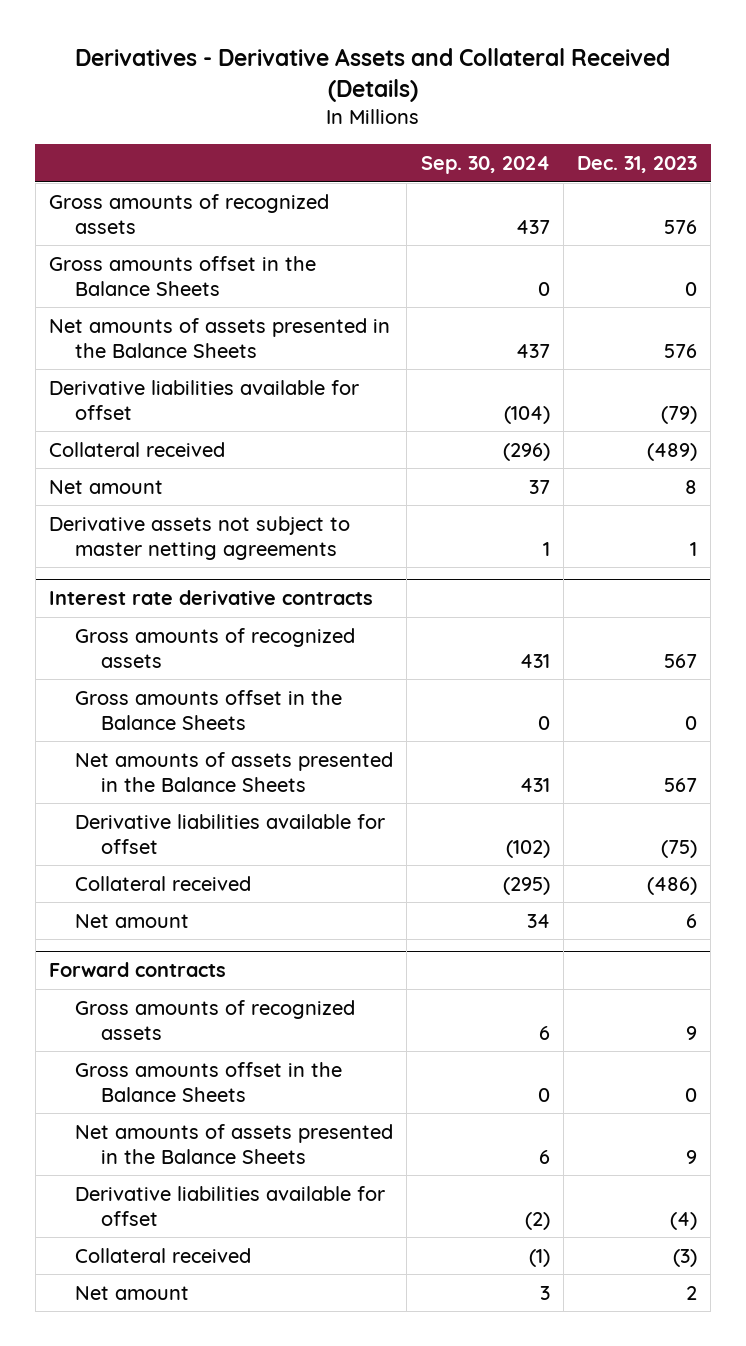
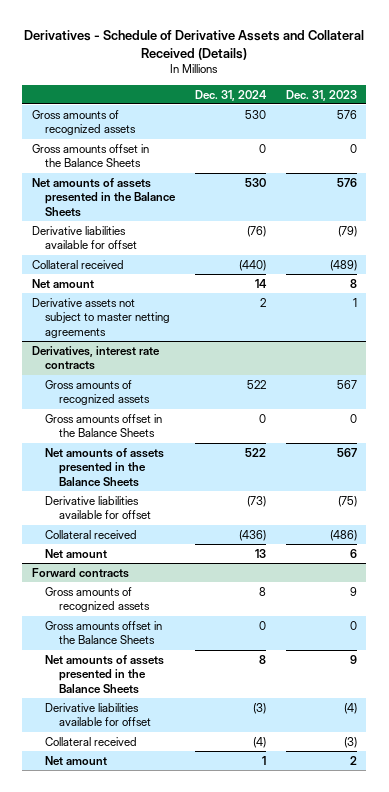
[75,48,671,103] Derivatives - Derivative Assets and Collateral Received (Details) -> [24,30,365,60] Derivatives - Schedule of Derivative Assets and Collateral Received (Details)
[420,155,550,174] Sep. 30, 2024 -> none
none -> [195,89,268,101] Dec. 31, 2024
[48,590,373,606] Interest rate derivative contracts -> [32,345,161,371] Derivatives, interest rate contracts

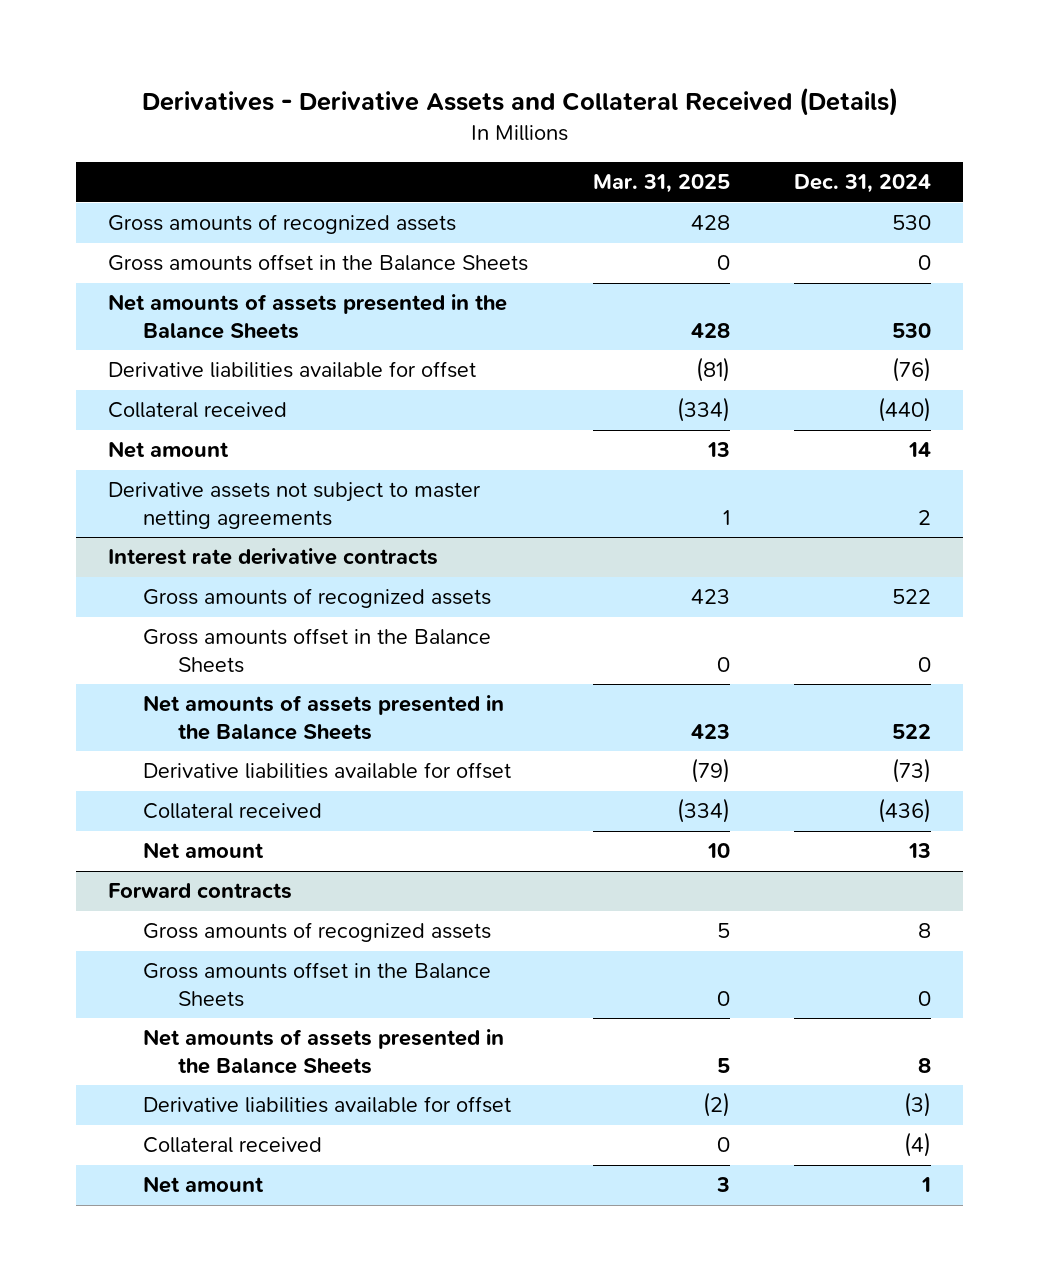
[24,30,365,60] Derivatives - Schedule of Derivative Assets and Collateral Received (Details) -> [141,87,898,117] Derivatives - Derivative Assets and Collateral Received (Details)
[285,89,357,101] Dec. 31, 2023 -> none
none -> [592,174,730,194] Mar. 31, 2025
[32,345,161,371] Derivatives, interest rate contracts -> [108,548,439,566] Interest rate derivative contracts

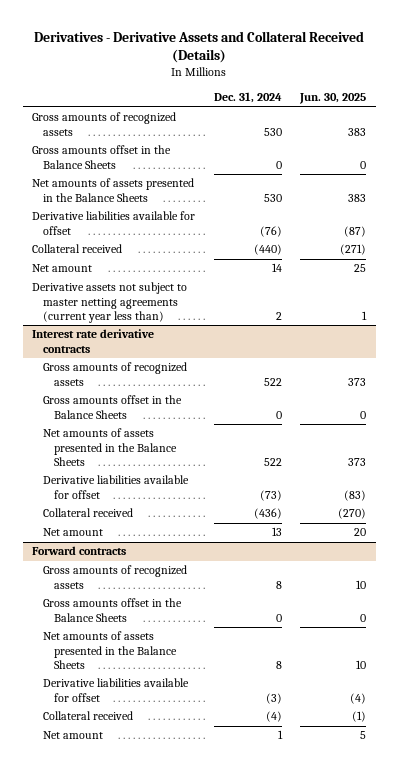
[592,174,730,194] Mar. 31, 2025 -> none
none -> [299,93,367,105] Jun. 30, 2025
[108,482,482,529] Derivative assets not subject to master netting agreements -> [32,282,188,323] Derivative assets not subject to master netting agreements (current year less than)

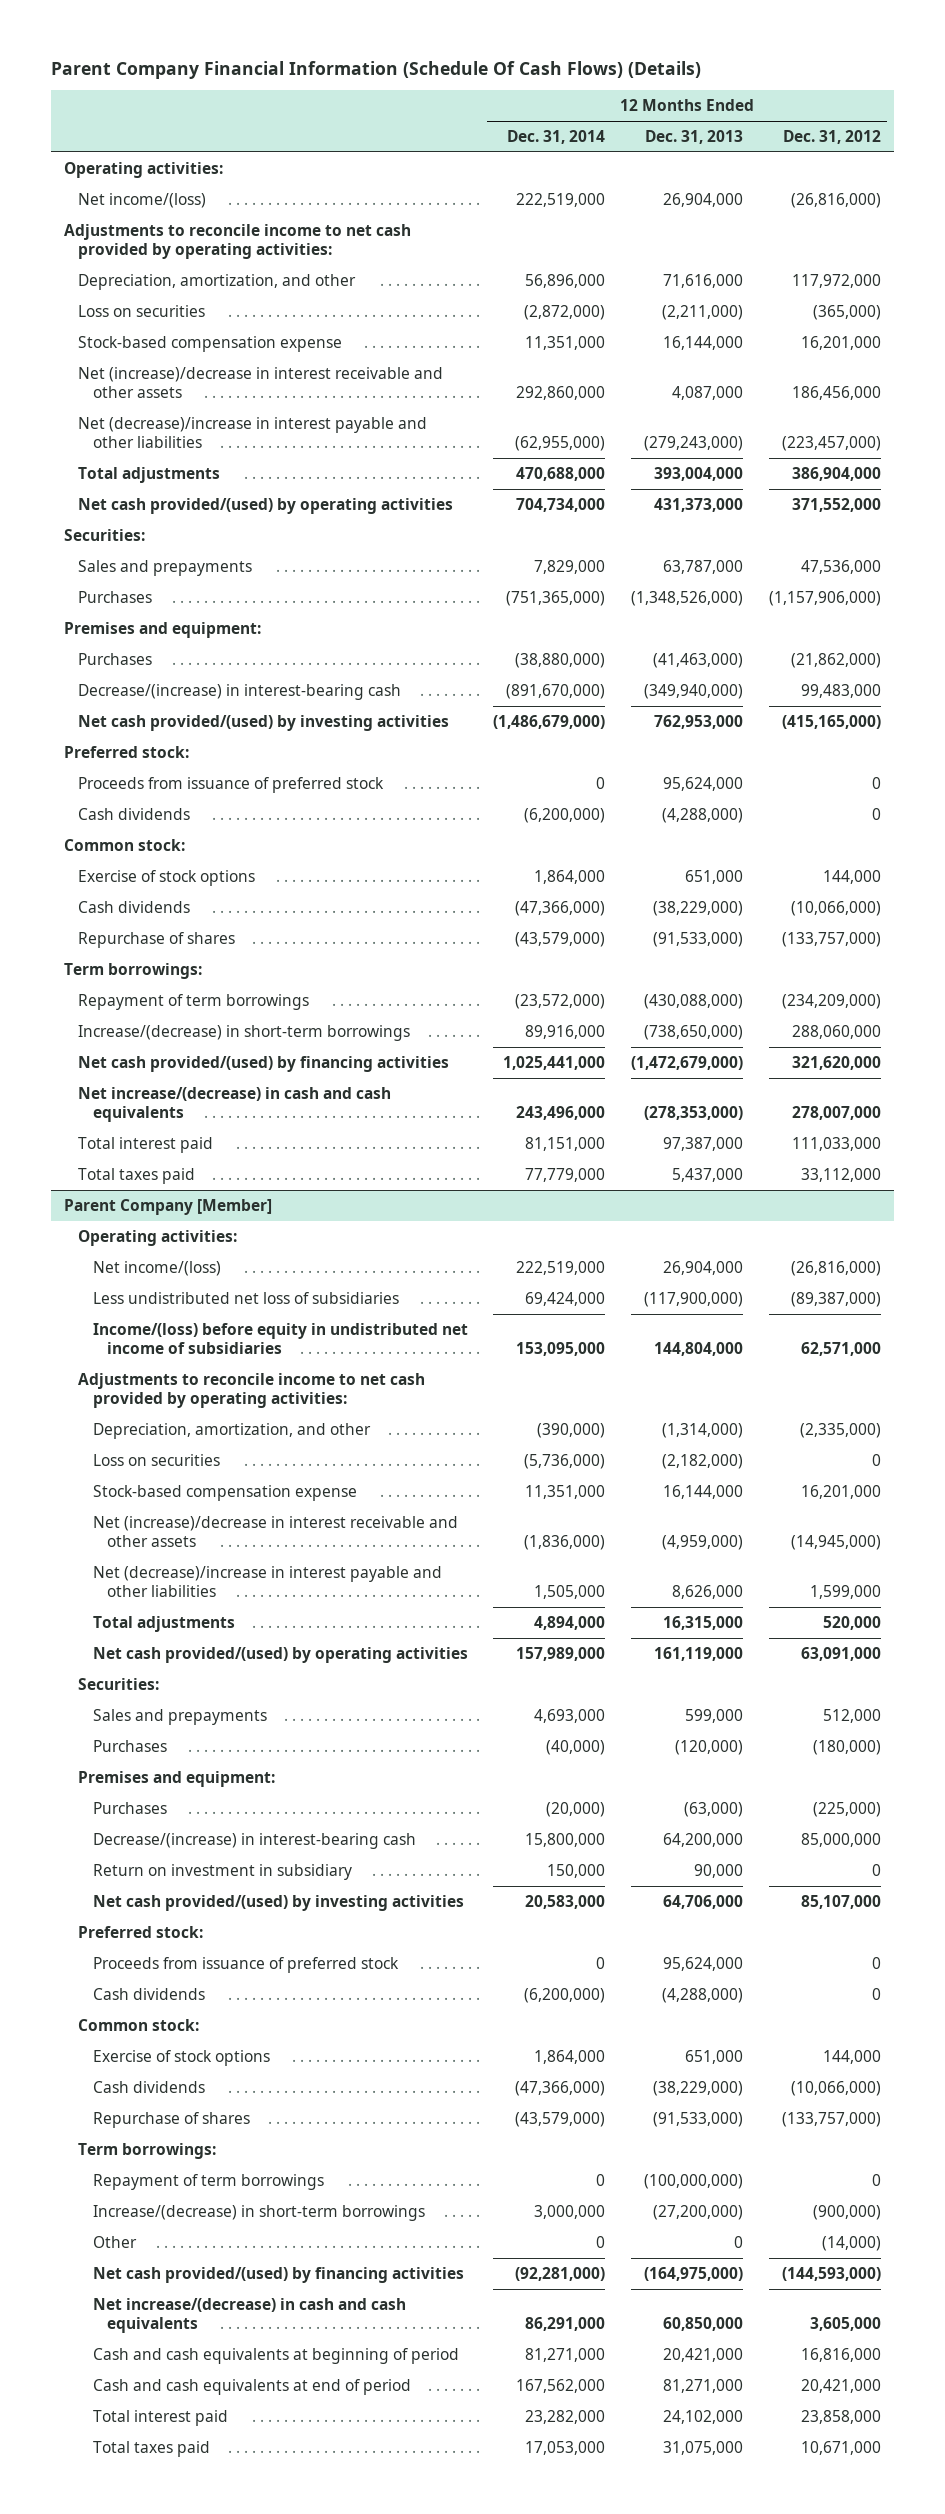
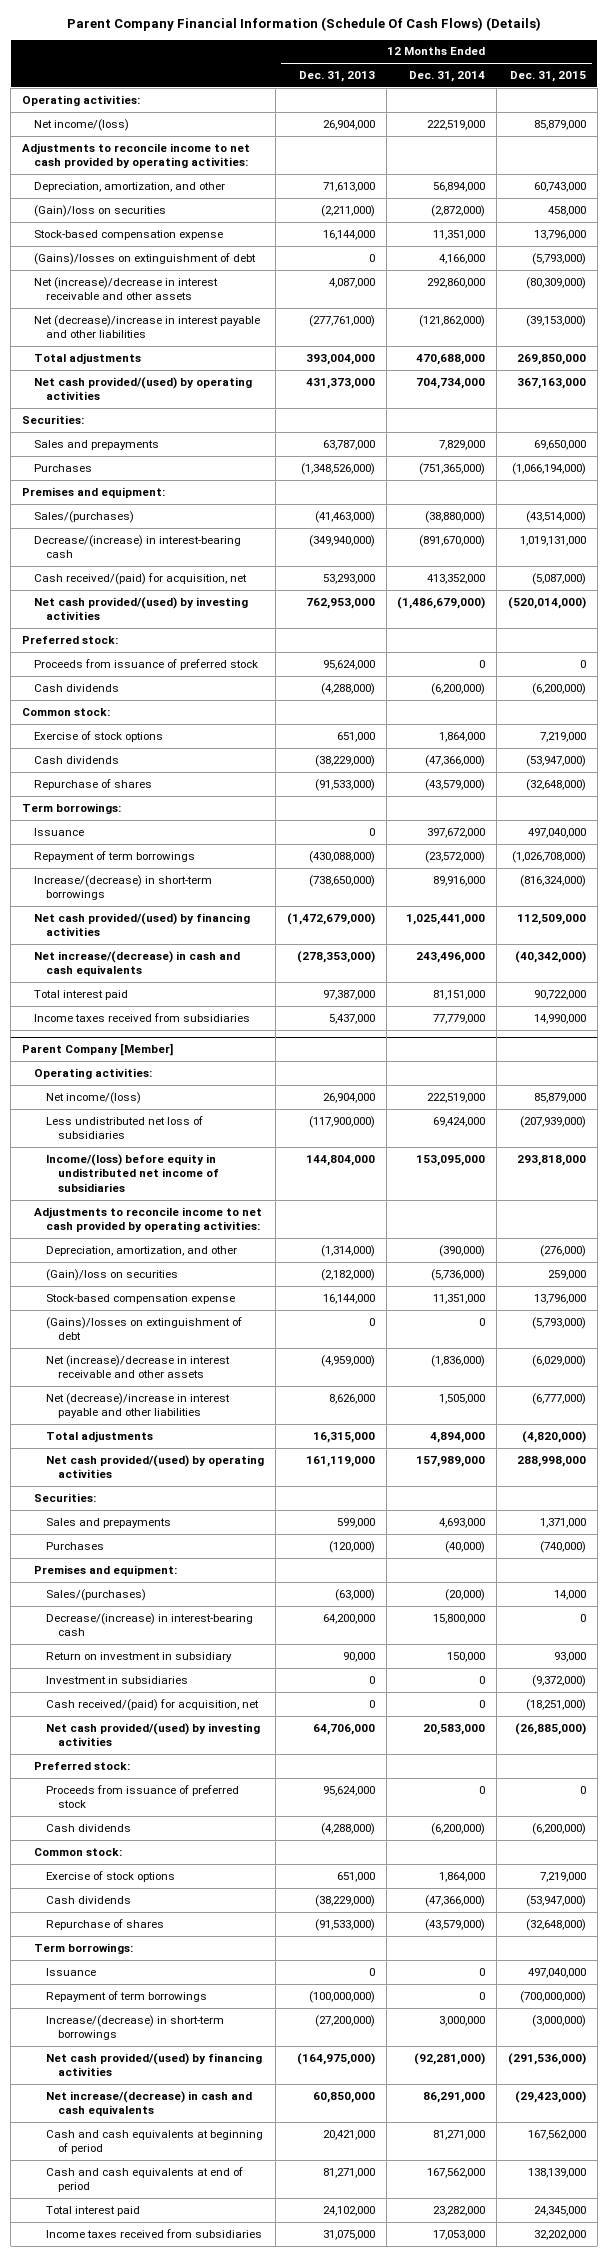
[782,130,881,145] Dec. 31, 2012 -> none
none -> [510,70,587,82] Dec. 31, 2015
[525,273,606,288] 56,896,000 -> [433,181,486,192] 56,894,000
[663,273,744,288] 71,616,000 -> [322,181,375,192] 71,613,000
[78,304,206,317] Loss on securities -> [34,204,167,217] (Gain)/loss on securities
none -> [34,252,257,265] (Gains)/losses on extinguishment of debt
[515,436,606,452] (62,955,000) -> [419,314,486,327] (121,862,000)
[644,436,744,452] (279,243,000) -> [308,314,375,327] (277,761,000)
[78,652,153,665] Purchases -> [34,510,135,523] Sales/(purchases)
none -> [34,572,248,585] Cash received/(paid) for acquisition, net
none -> [34,827,85,836] Issuance
[78,1167,196,1184] Total taxes paid -> [34,1012,251,1022] Income taxes received from subsidiaries
[92,1453,220,1466] Loss on securities -> [46,1268,179,1281] (Gain)/loss on securities
none -> [46,1316,243,1341] (Gains)/losses on extinguishment of debt
[92,1801,167,1814] Purchases -> [46,1588,147,1601] Sales/(purchases)
none -> [46,1675,189,1684] Investment in subsidiaries
none -> [46,1698,260,1711] Cash received/(paid) for acquisition, net
none -> [46,1967,97,1976] Issuance
[92,2235,137,2248] Other -> none
[92,2440,210,2457] Total taxes paid -> [46,2228,263,2238] Income taxes received from subsidiaries

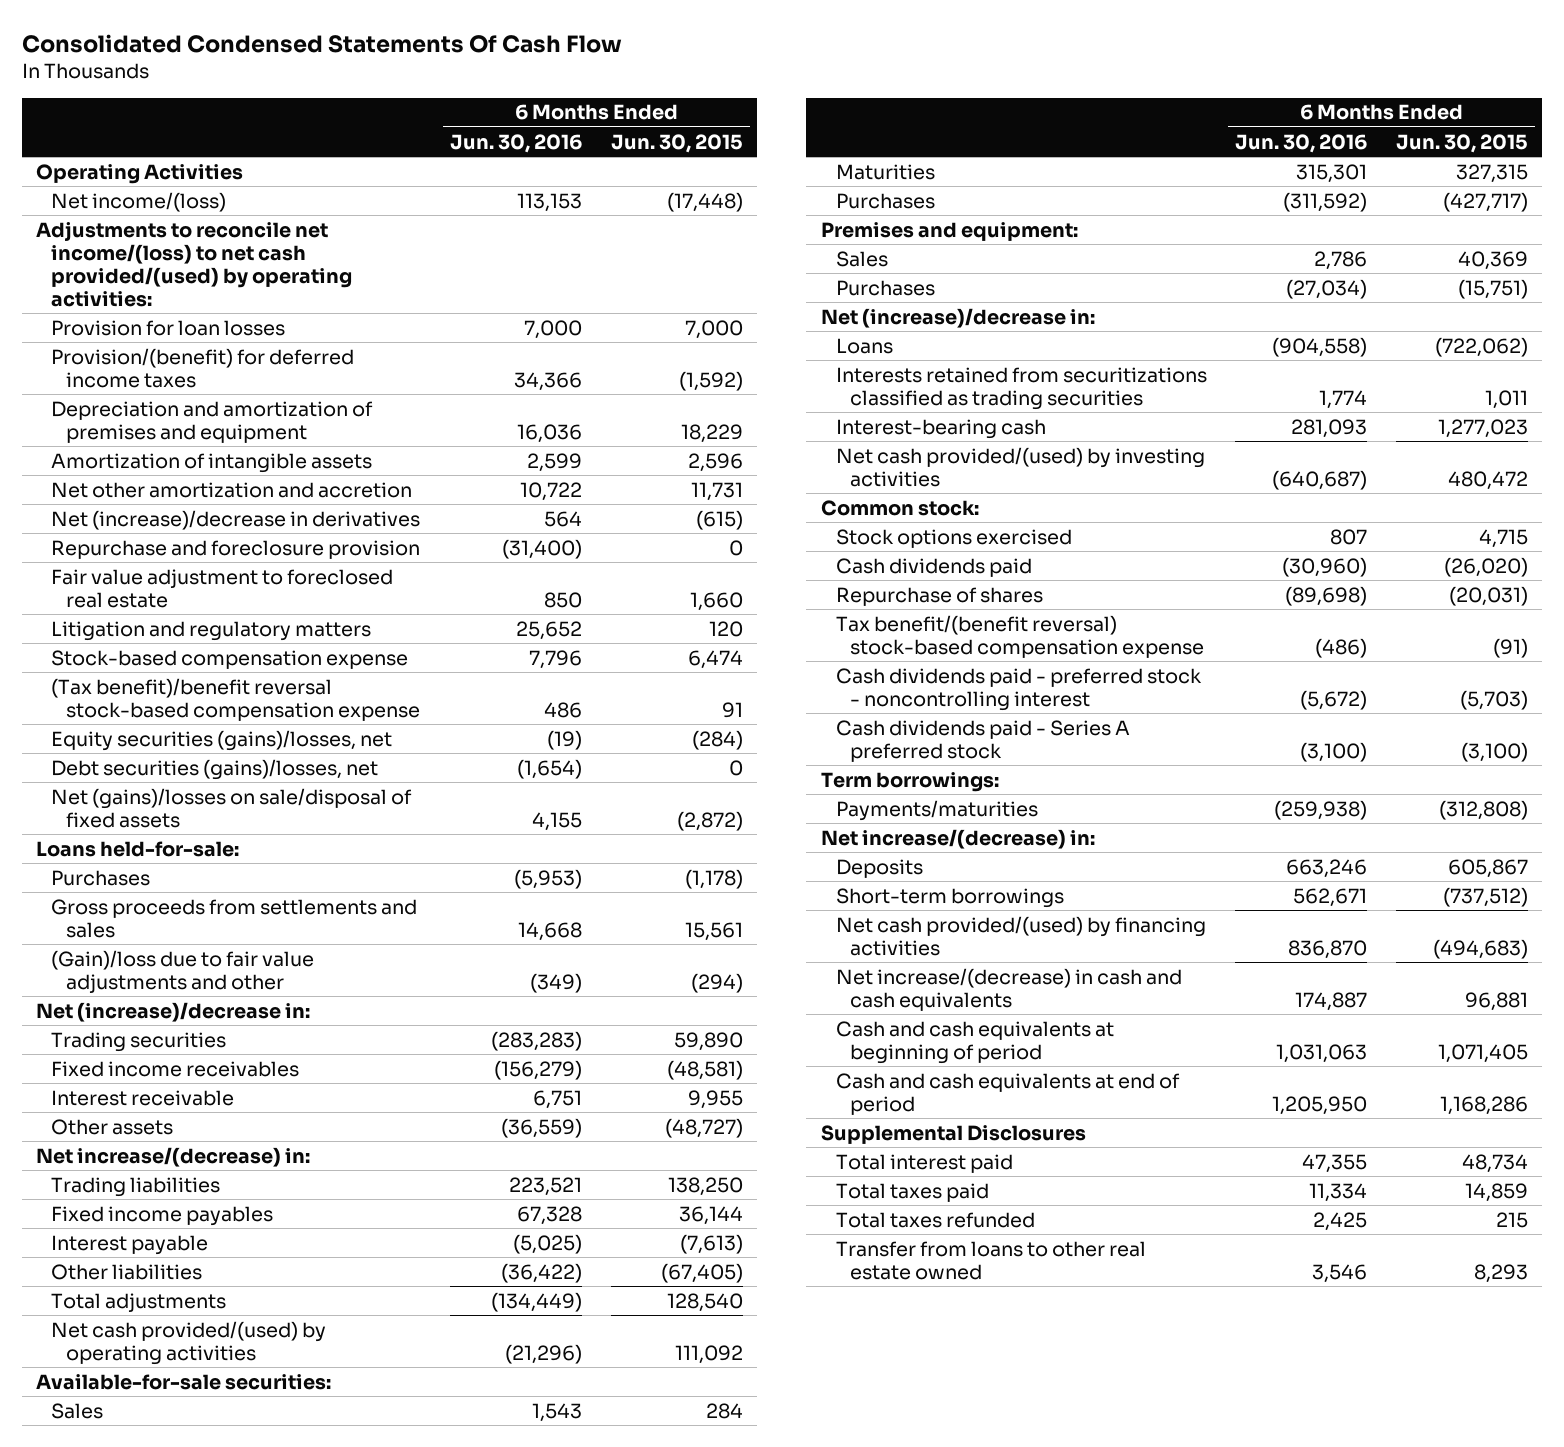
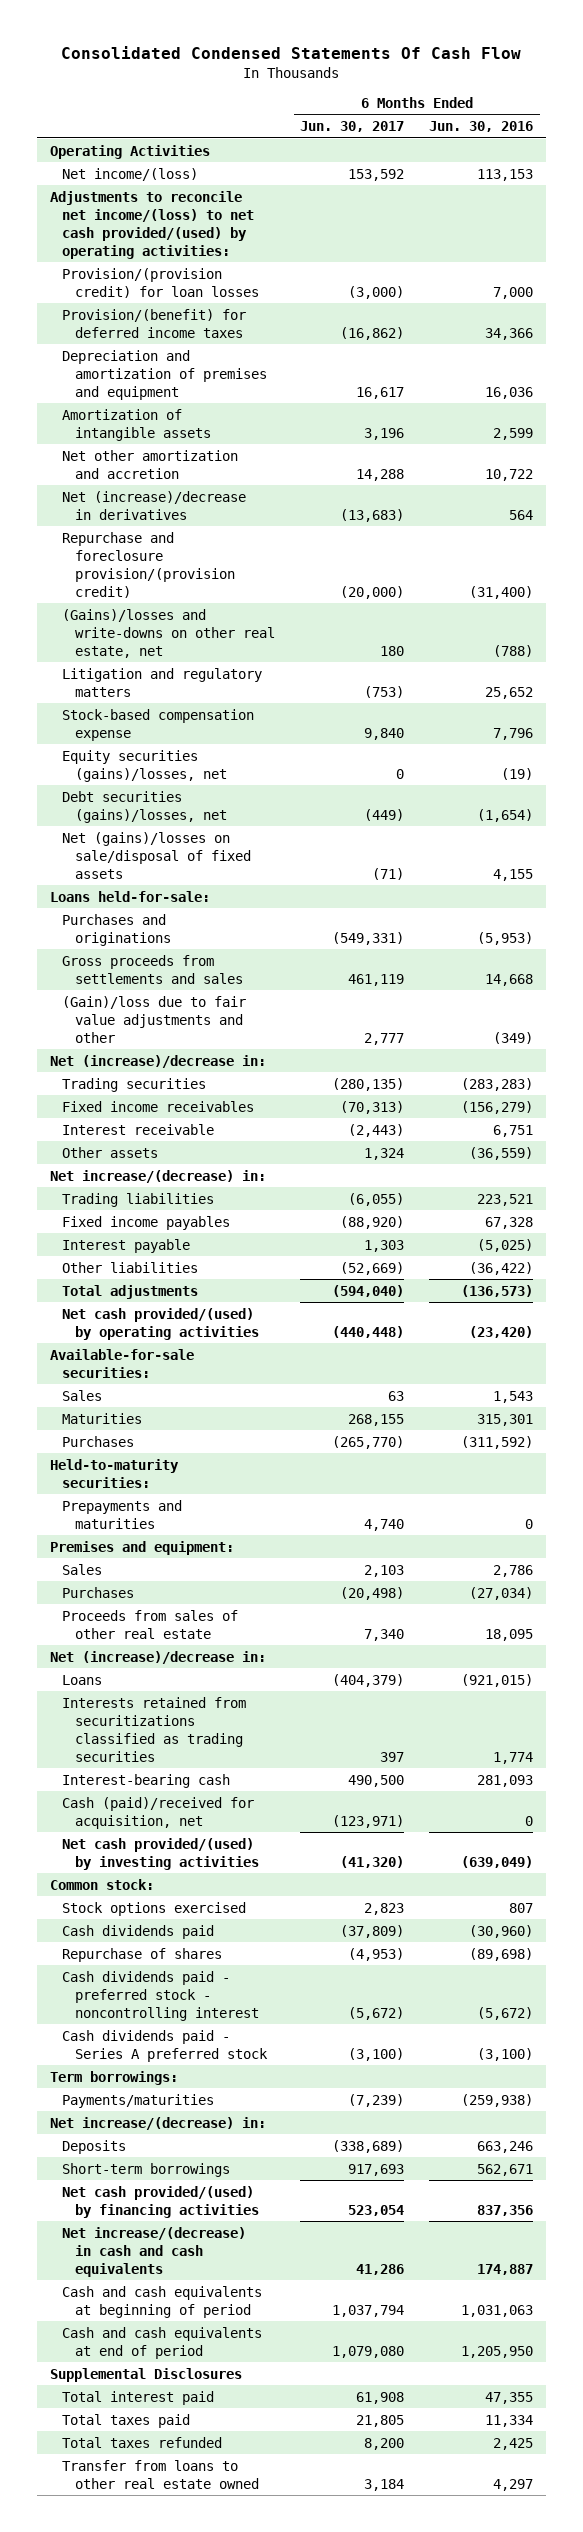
[611,133,744,153] Jun. 30, 2015 -> none
none -> [300,121,405,133] Jun. 30, 2017
[50,319,285,336] Provision for loan losses -> [62,267,260,298] Provision/(provision credit) for loan losses
[50,568,393,608] Fair value adjustment to foreclosed real estate -> none
[50,539,420,559] Repurchase and foreclosure provision -> [62,531,236,598] Repurchase and foreclosure provision/(provision credit)
none -> [62,608,276,658] (Gains)/losses and write-downs on other real estate, net
[50,677,420,721] (Tax benefit)/benefit reversal stock-based compensation expense -> none
[50,869,150,886] Purchases -> [62,913,172,946] Purchases and originations
[491,1291,583,1312] (134,449) -> [461,1284,534,1297] (136,573)
[505,1343,583,1364] (21,296) -> [469,1325,534,1338] (23,420)
none -> [49,1458,179,1488] Held-to-maturity securities:
none -> [62,1499,183,1529] Prepayments and maturities
none -> [62,1609,239,1639] Proceeds from sales of other real estate
[1272,336,1368,357] (904,558) -> [461,1673,534,1687] (921,015)
none -> [62,1796,255,1829] Cash (paid)/received for acquisition, net
[1272,469,1368,490] (640,687) -> [461,1855,534,1868] (639,049)
[835,614,1205,658] Tax benefit/(benefit reversal) stock-based compensation expense -> none
[1288,939,1368,959] 836,870 -> [477,2204,534,2216] 837,356
[1312,1263,1368,1283] 3,546 -> [493,2478,534,2491] 4,297

